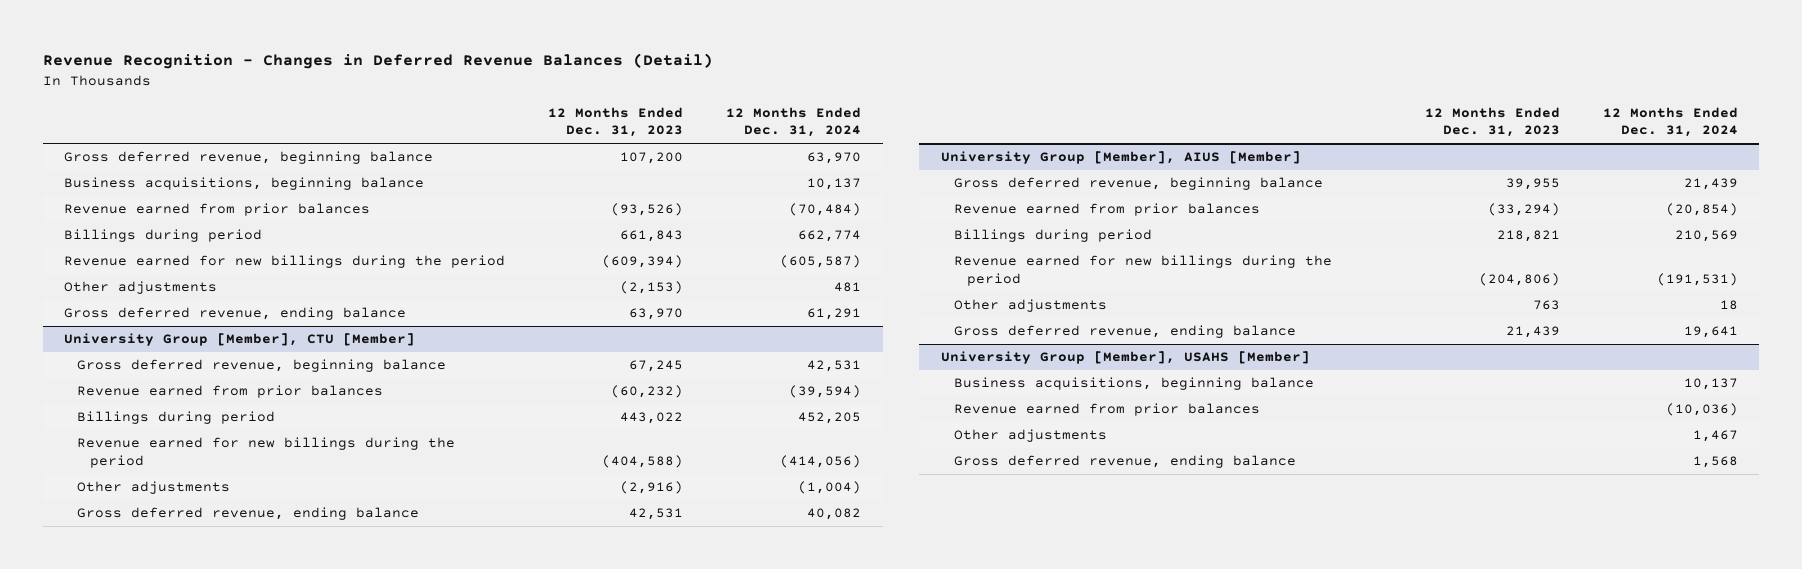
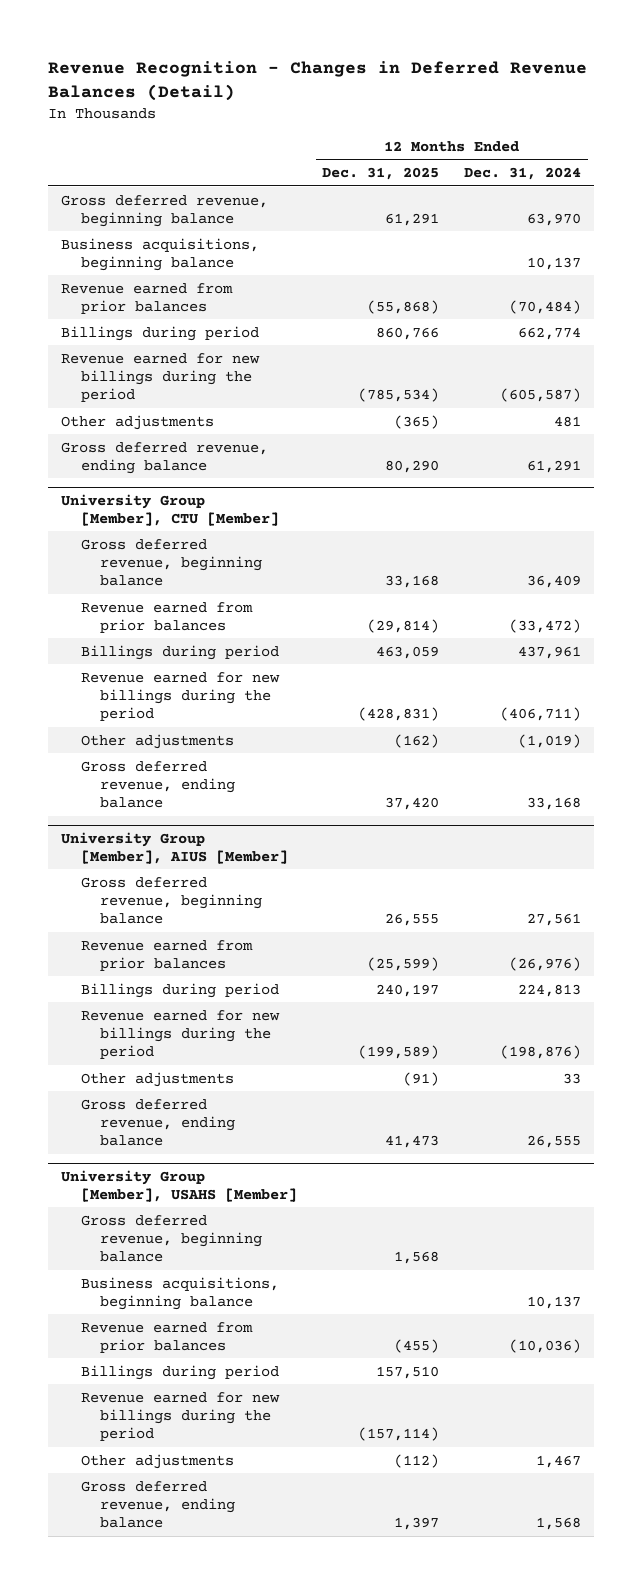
[548,107,684,138] 12 Months Ended Dec. 31, 2023 -> none
none -> [322,167,440,181] Dec. 31, 2025
[807,360,862,373] 42,531 -> [527,575,582,589] 36,409
[789,385,862,399] (39,594) -> [509,618,582,633] (33,472)
[798,412,862,425] 452,205 -> [518,645,582,659] 437,961
[780,454,862,468] (414,056) -> [500,707,582,722] (406,711)
[798,481,862,495] (1,004) -> [518,733,582,748] (1,019)
[807,508,862,521] 40,082 -> [527,797,582,811] 33,168
[1683,178,1738,191] 21,439 -> [527,913,582,927] 27,561
[1665,203,1738,217] (20,854) -> [509,956,582,971] (26,976)
[1674,230,1738,243] 210,569 -> [518,983,582,997] 224,813
[1656,272,1738,286] (191,531) -> [500,1045,582,1060] (198,876)
[1719,300,1738,311] 18 -> [563,1072,582,1084] 33
[1683,326,1738,339] 19,641 -> [527,1135,582,1149] 26,555
none -> [80,1214,263,1263] Gross deferred revenue, beginning balance
none -> [80,1364,279,1380] Billings during period
none -> [80,1391,280,1442] Revenue earned for new billings during the period

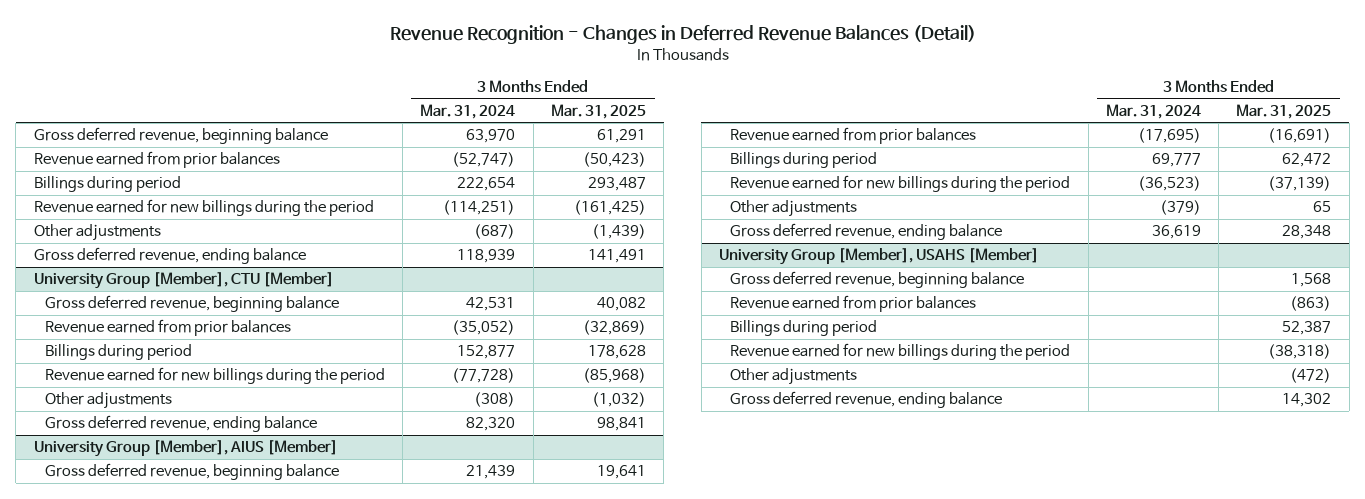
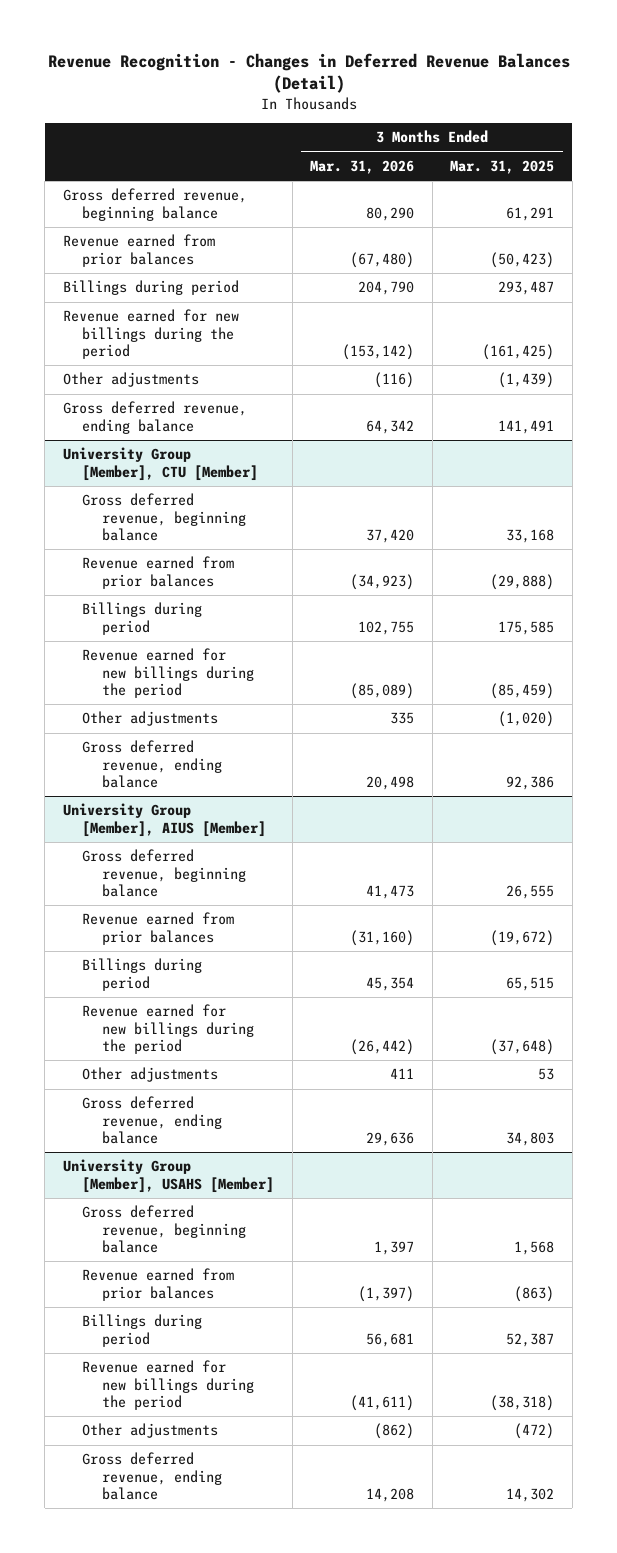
[420,103,516,119] Mar. 31, 2024 -> none
none -> [310,159,415,174] Mar. 31, 2026
[596,297,646,312] 40,082 -> [506,528,555,543] 33,168
[582,320,646,336] (32,869) -> [490,573,555,590] (29,888)
[587,345,646,360] 178,628 -> [498,620,555,635] 175,585
[582,368,646,384] (85,968) -> [490,682,555,699] (85,459)
[591,392,646,408] (1,032) -> [498,711,555,728] (1,020)
[596,417,646,432] 98,841 -> [506,775,555,790] 92,386
[596,465,646,480] 19,641 -> [506,884,555,899] 26,555
[1268,128,1332,144] (16,691) -> [490,929,555,946] (19,672)
[1282,153,1332,168] 62,472 -> [506,976,555,991] 65,515
[1268,176,1332,192] (37,139) -> [490,1038,555,1055] (37,648)
[1313,201,1332,213] 65 -> [538,1068,555,1081] 53
[1282,225,1332,240] 28,348 -> [506,1131,555,1146] 34,803

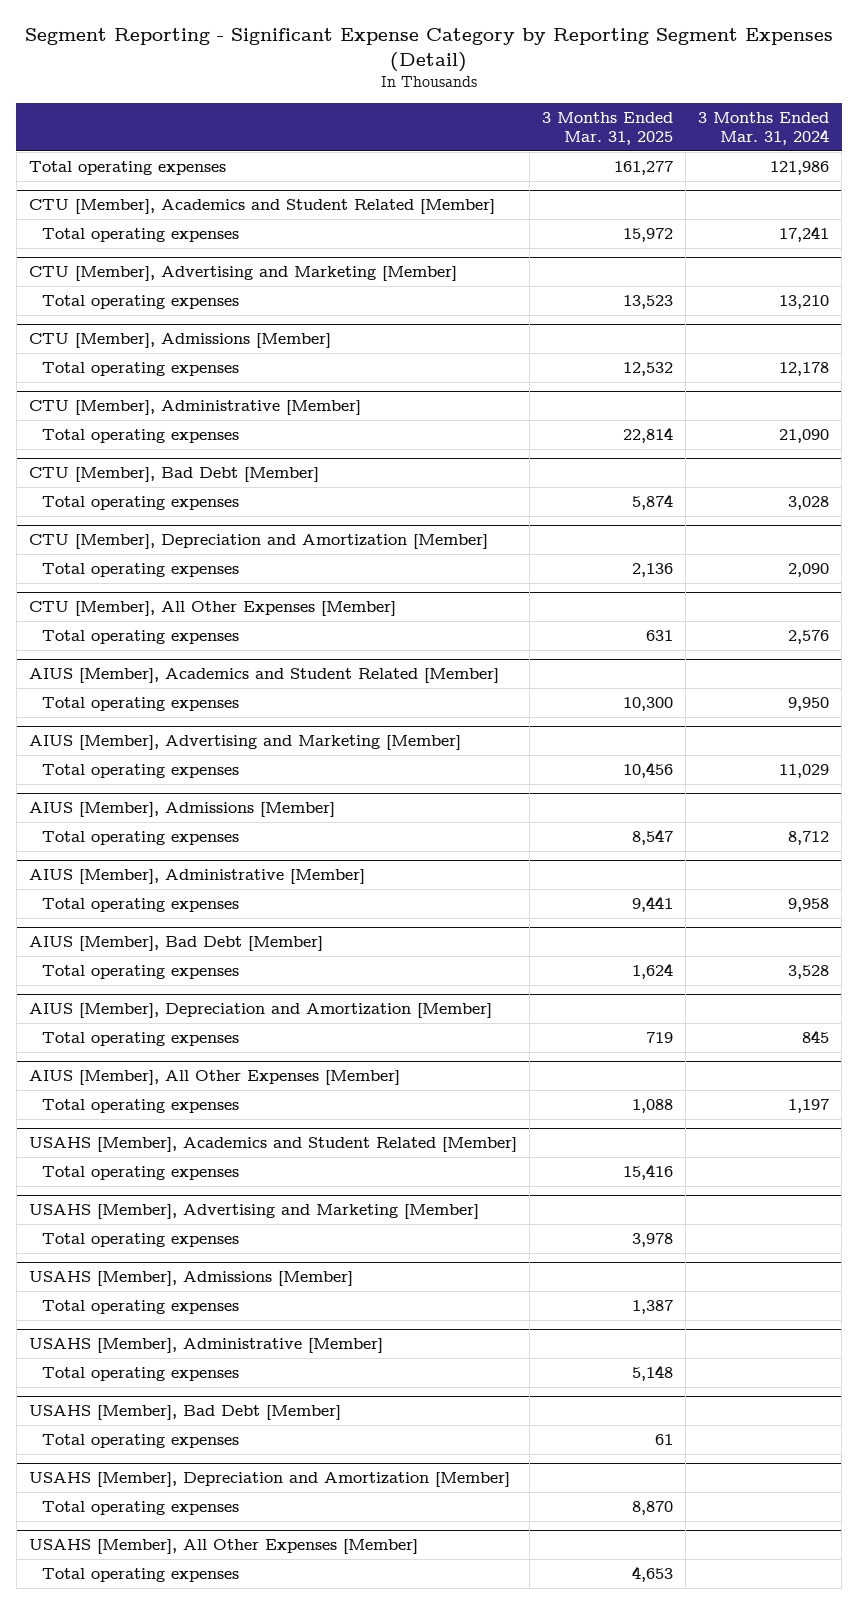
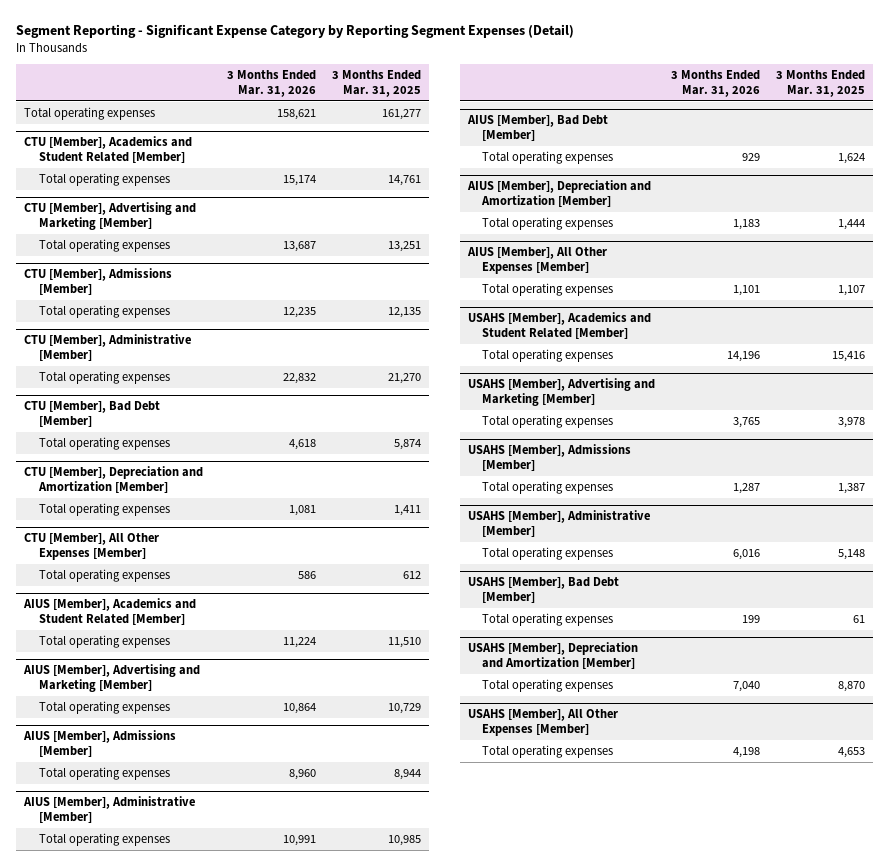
[697,111,829,145] 3 Months Ended Mar. 31, 2024 -> none
none -> [227,70,317,97] 3 Months Ended Mar. 31, 2026
[622,227,673,242] 15,972 -> [388,175,422,187] 14,761
[622,294,673,309] 13,523 -> [388,241,422,253] 13,251
[622,361,673,376] 12,532 -> [388,307,422,319] 12,135
[622,426,673,443] 22,814 -> [388,373,422,385] 21,270
[631,562,673,577] 2,136 -> [394,505,422,517] 1,411
[645,629,673,641] 631 -> [403,571,422,580] 612
[622,696,673,711] 10,300 -> [388,637,422,649] 11,510
[622,761,673,778] 10,456 -> [388,703,422,715] 10,729
[631,828,673,845] 8,547 -> [394,769,422,781] 8,944
[631,895,673,912] 9,441 -> [388,835,422,847] 10,985
[645,1031,673,1043] 719 -> [837,219,865,231] 1,444
[631,1098,673,1113] 1,088 -> [837,285,865,297] 1,107

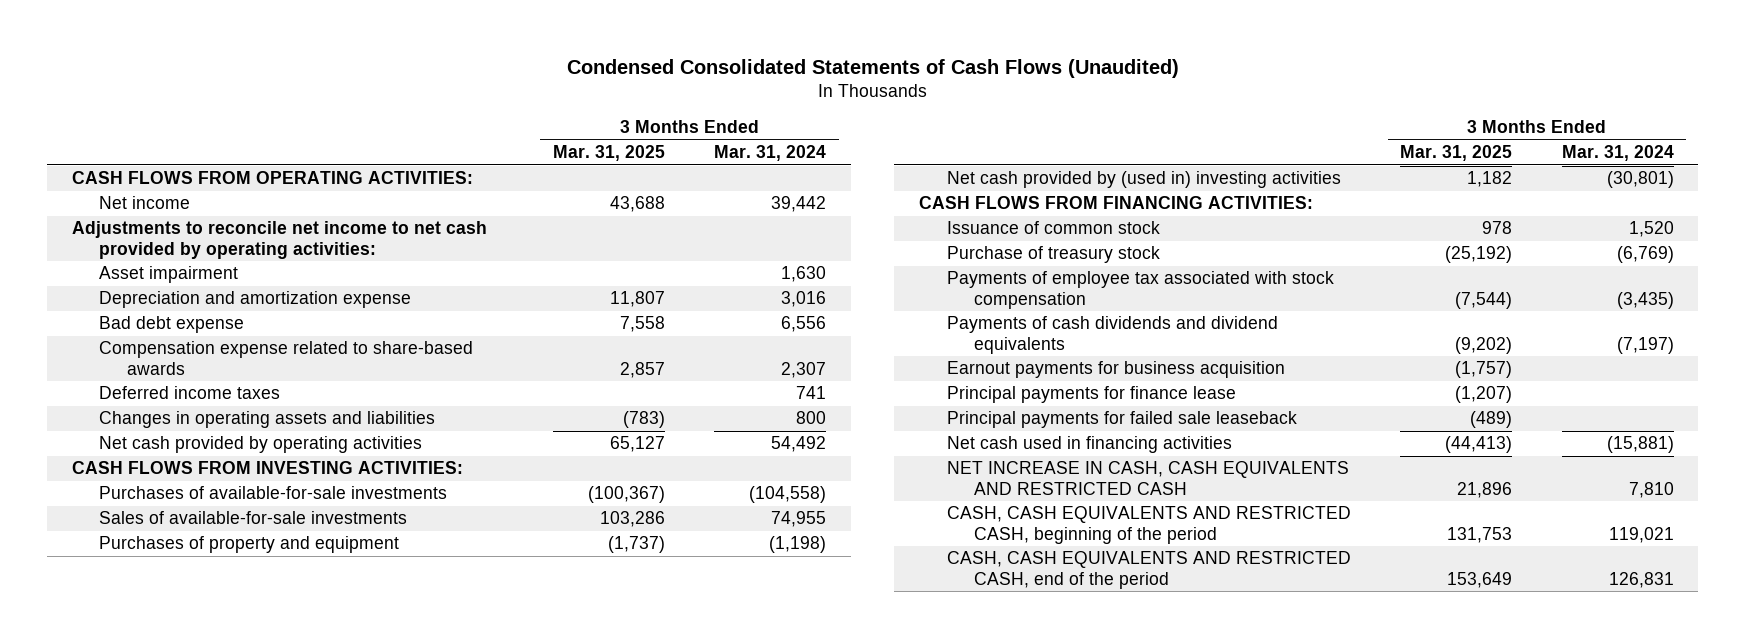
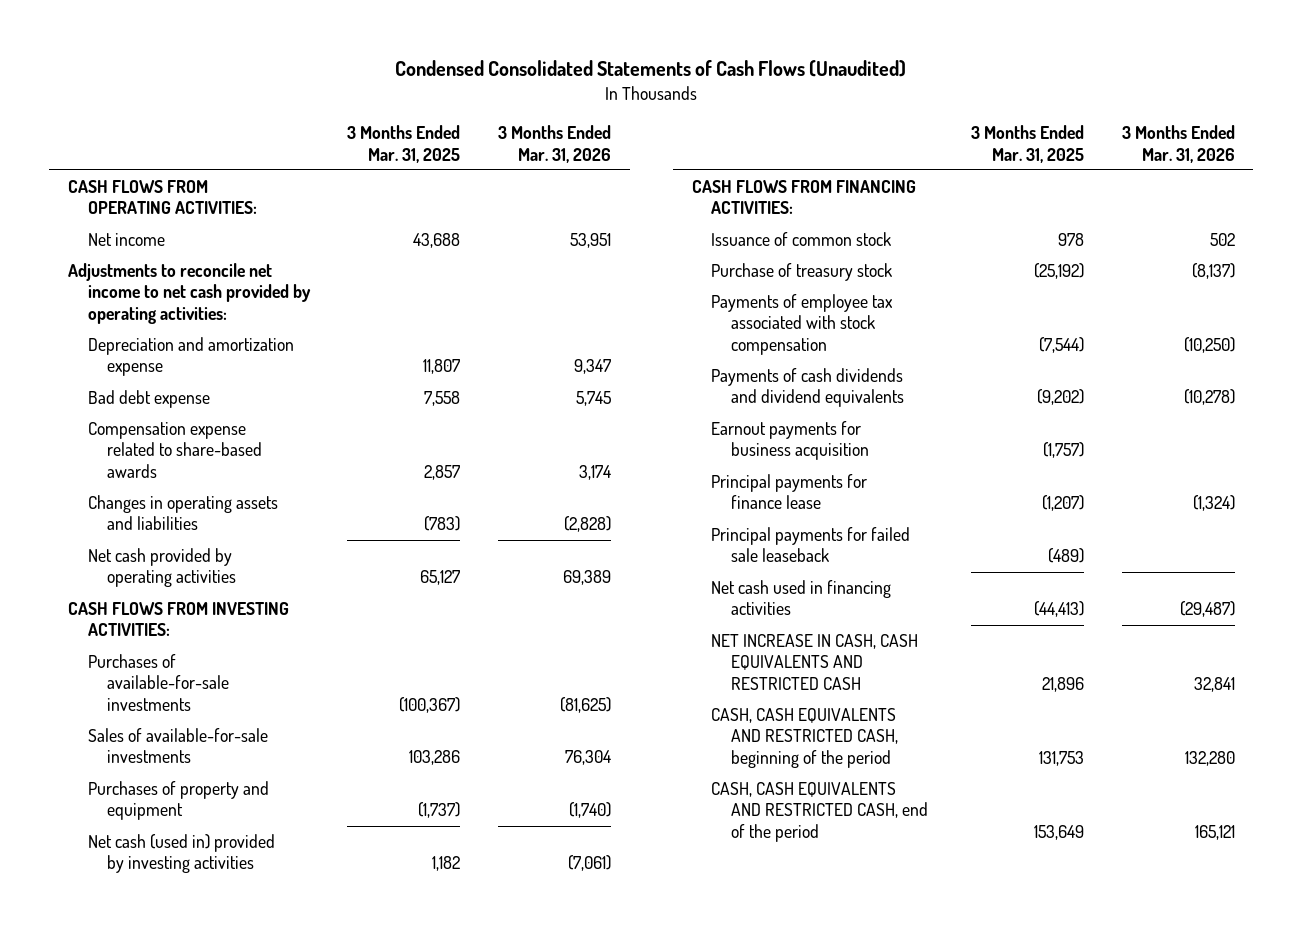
[714,145,827,162] Mar. 31, 2024 -> none
none -> [497,125,611,163] 3 Months Ended Mar. 31, 2026
[99,266,239,284] Asset impairment -> none
[99,386,281,400] Deferred income taxes -> none
[946,171,1341,189] Net cash provided by (used in) investing activities -> [87,833,275,874] Net cash (used in) provided by investing activities

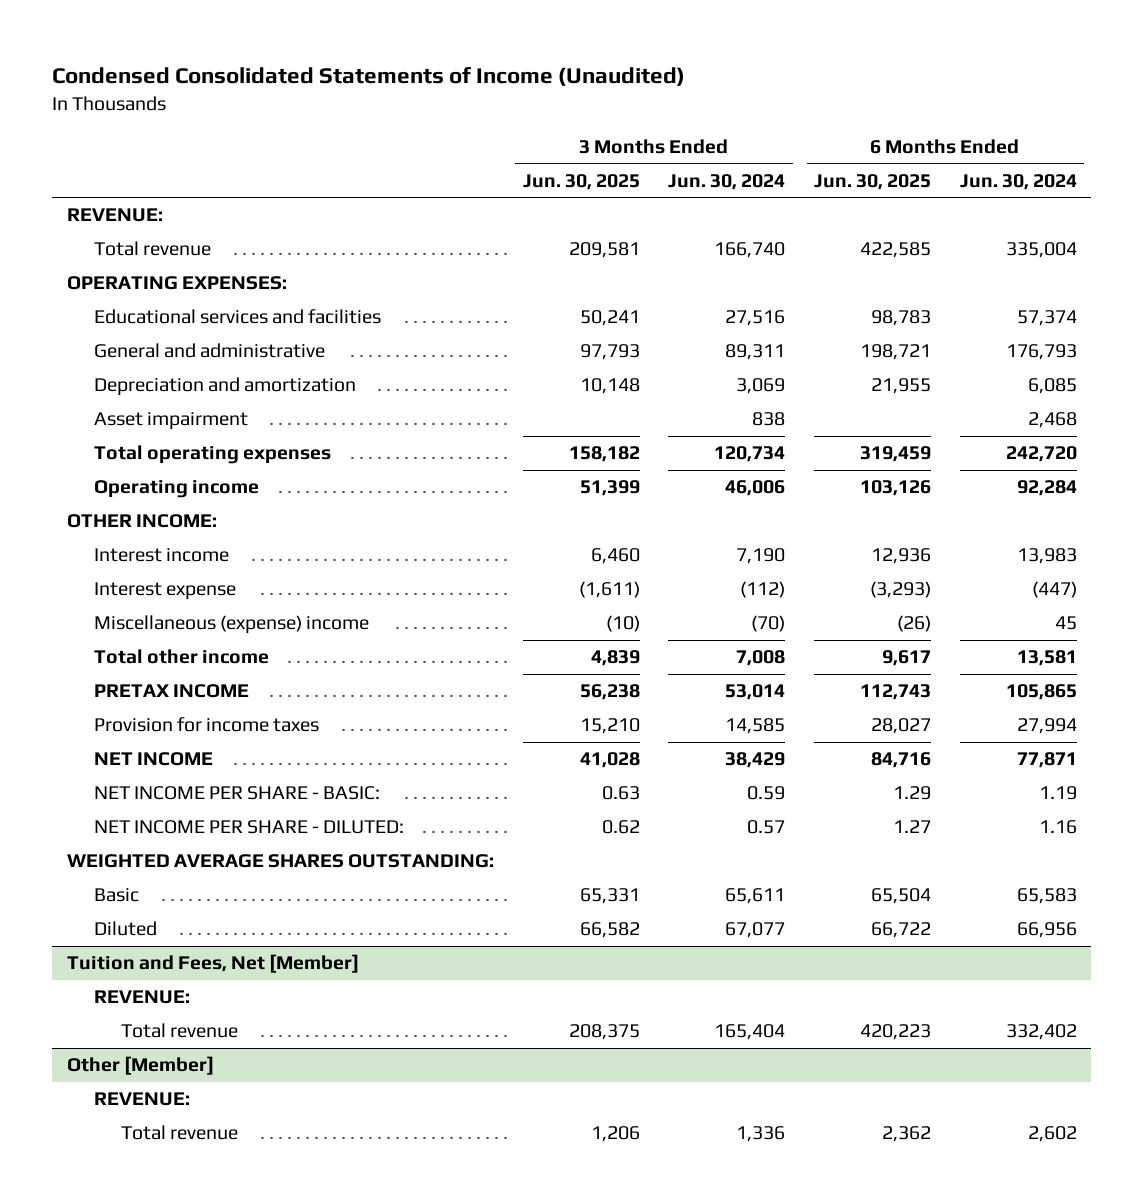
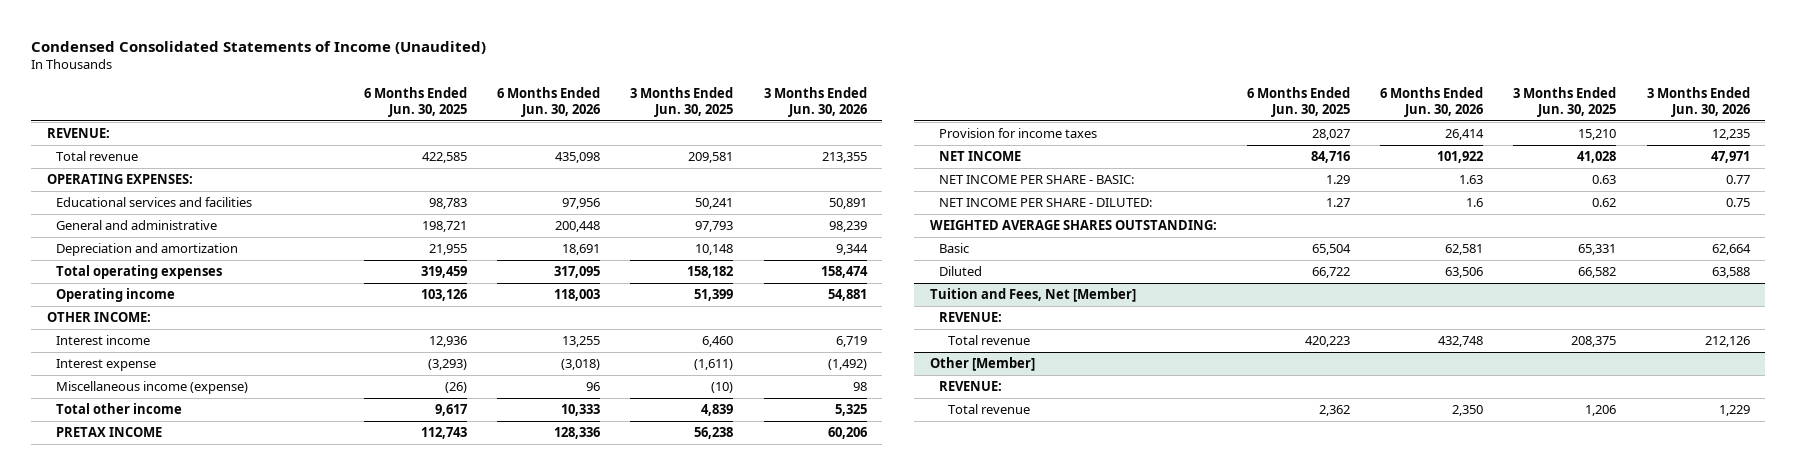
[668,173,786,190] Jun. 30, 2024 -> none
[959,173,1077,190] Jun. 30, 2024 -> none
none -> [497,87,601,117] 6 Months Ended Jun. 30, 2026
none -> [763,87,867,117] 3 Months Ended Jun. 30, 2026
[93,412,248,431] Asset impairment -> none
[93,615,369,635] Miscellaneous (expense) income -> [56,381,249,395] Miscellaneous income (expense)

